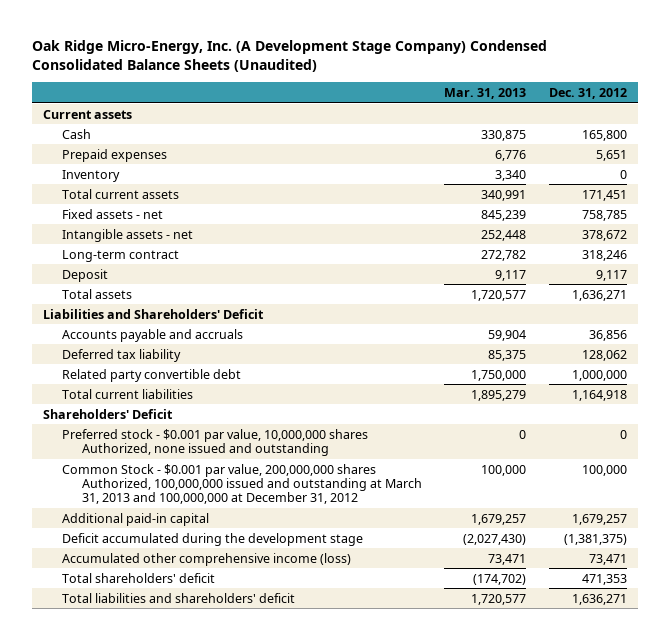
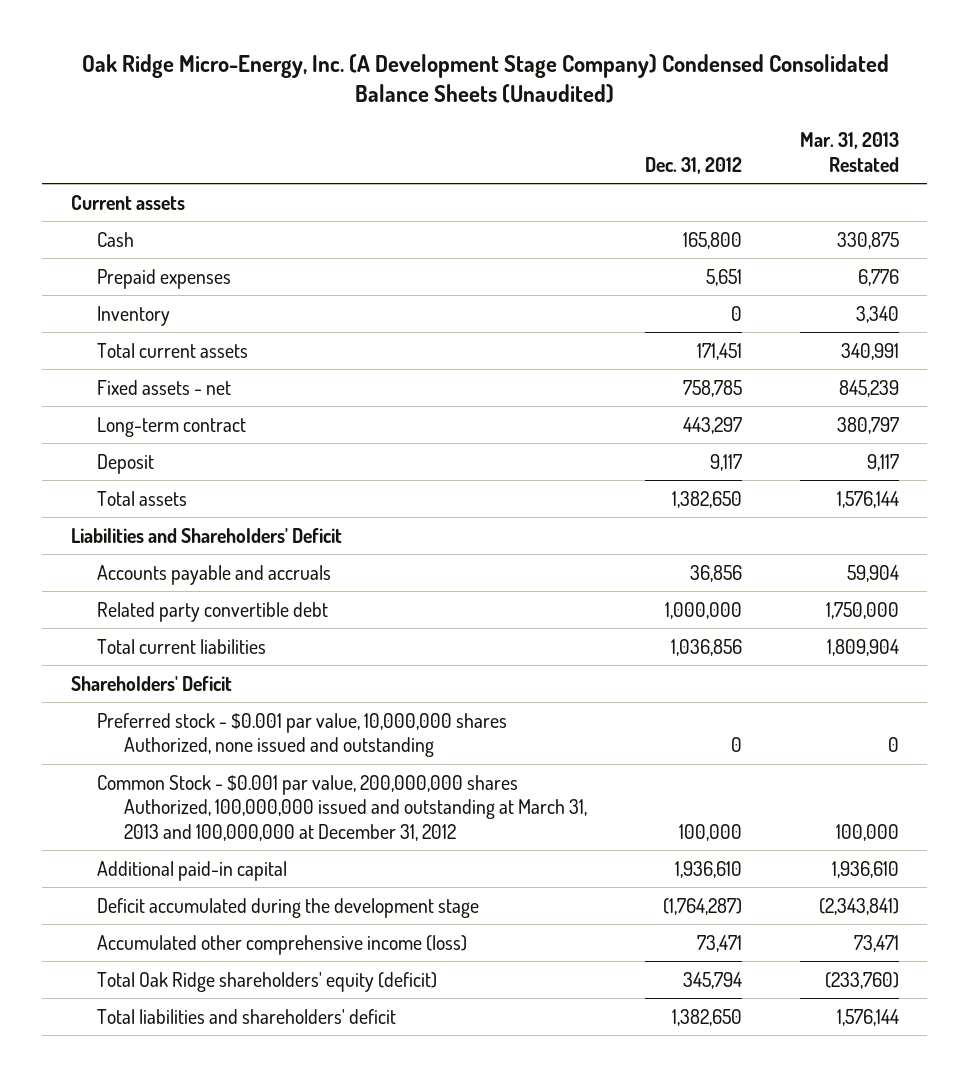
[444,87,527,99] Mar. 31, 2013 -> none
none -> [799,132,899,172] Mar. 31, 2013 Restated
[62,228,194,242] Intangible assets - net -> none
[581,249,627,261] 318,246 -> [682,416,742,434] 443,297
[571,289,627,301] 1,636,271 -> [671,490,742,508] 1,382,650
[62,348,182,362] Deferred tax liability -> none
[571,389,627,401] 1,164,918 -> [670,638,742,656] 1,036,856
[571,513,627,525] 1,679,257 -> [674,860,742,878] 1,936,610
[563,533,627,545] (1,381,375) -> [662,897,742,915] (1,764,287)
[62,572,216,583] Total shareholders' deficit -> [97,971,438,992] Total Oak Ridge shareholders' equity (deficit)
[581,573,627,585] 471,353 -> [682,971,742,989] 345,794
[571,593,627,605] 1,636,271 -> [671,1008,742,1026] 1,382,650

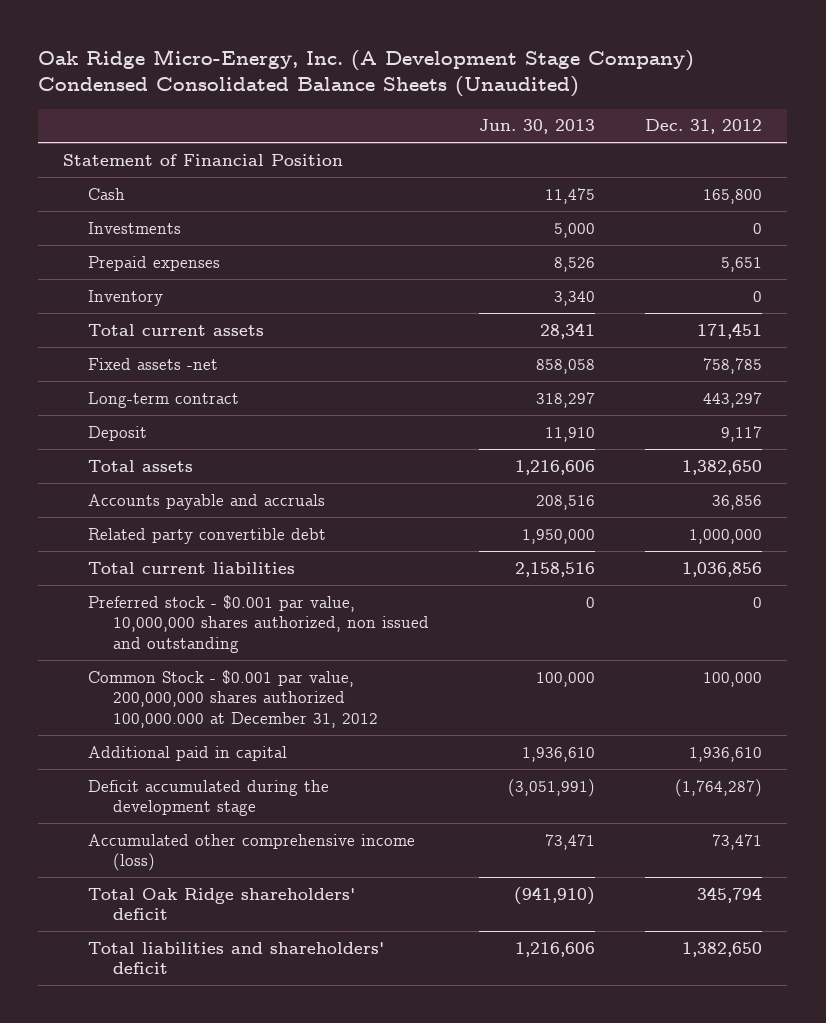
[799,132,899,172] Mar. 31, 2013 Restated -> none
none -> [478,119,595,135] Jun. 30, 2013
[70,194,185,210] Current assets -> none
none -> [63,153,344,166] Statement of Financial Position
none -> [87,221,181,234] Investments
[97,379,232,395] Fixed assets - net -> [87,357,218,370] Fixed assets -net
[70,527,342,543] Liabilities and Shareholders' Deficit -> none
[70,675,232,691] Shareholders' Deficit -> none
[97,712,508,758] Preferred stock - $0.001 par value, 10,000,000 shares Authorized, none issued and outstanding -> [87,594,429,653] Preferred stock - $0.001 par value, 10,000,000 shares authorized, non issued and outstanding
[97,774,588,841] Common Stock - $0.001 par value, 200,000,000 shares Authorized, 100,000,000 issued and outstanding at March 31, 2013 and 100,000,000 at December 31, 2012 -> [87,669,378,728] Common Stock - $0.001 par value, 200,000,000 shares authorized 100,000.000 at December 31, 2012
[97,860,288,881] Additional paid-in capital -> [87,745,287,761] Additional paid in capital
[97,971,438,992] Total Oak Ridge shareholders' equity (deficit) -> [87,887,355,921] Total Oak Ridge shareholders' deficit

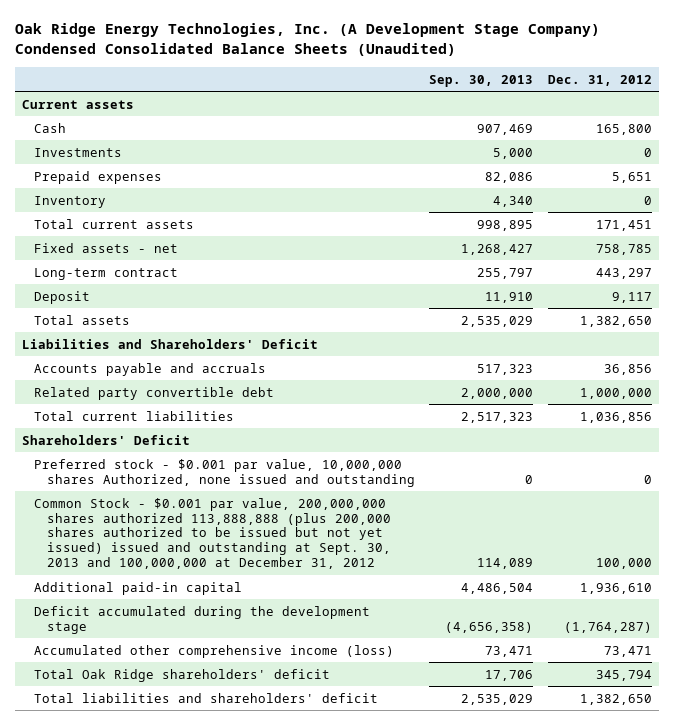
[38,48,695,98] Oak Ridge Micro-Energy, Inc. (A Development Stage Company) Condensed Consolidated Balance Sheets (Unaudited) -> [14,23,600,57] Oak Ridge Energy Technologies, Inc. (A Development Stage Company) Condensed Consolidated Balance Sheets (Unaudited)
[478,119,595,135] Jun. 30, 2013 -> none
none -> [429,74,534,87] Sep. 30, 2013
[63,153,344,166] Statement of Financial Position -> none
none -> [22,99,135,109] Current assets
[87,357,218,370] Fixed assets -net -> [34,242,179,253] Fixed assets - net
none -> [22,338,319,349] Liabilities and Shareholders' Deficit
none -> [22,434,191,445] Shareholders' Deficit
[87,594,429,653] Preferred stock - $0.001 par value, 10,000,000 shares authorized, non issued and outstanding -> [34,458,415,487] Preferred stock - $0.001 par value, 10,000,000 shares Authorized, none issued and outstanding
[87,669,378,728] Common Stock - $0.001 par value, 200,000,000 shares authorized 100,000.000 at December 31, 2012 -> [34,497,391,570] Common Stock - $0.001 par value, 200,000,000 shares authorized 113,888,888 (plus 200,000 shares authorized to be issued but not yet issued) issued and outstanding at Sept. 30, 2013 and 100,000,000 at December 31, 2012
[87,745,287,761] Additional paid in capital -> [34,581,243,595] Additional paid-in capital

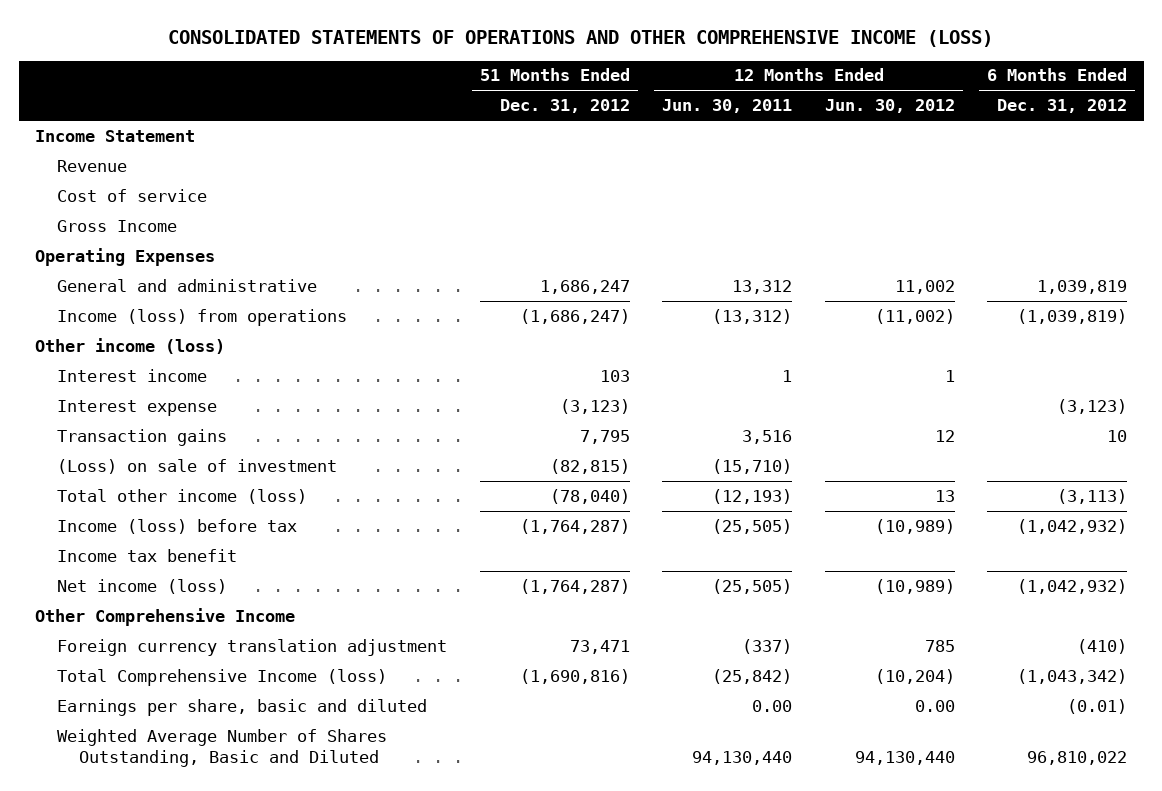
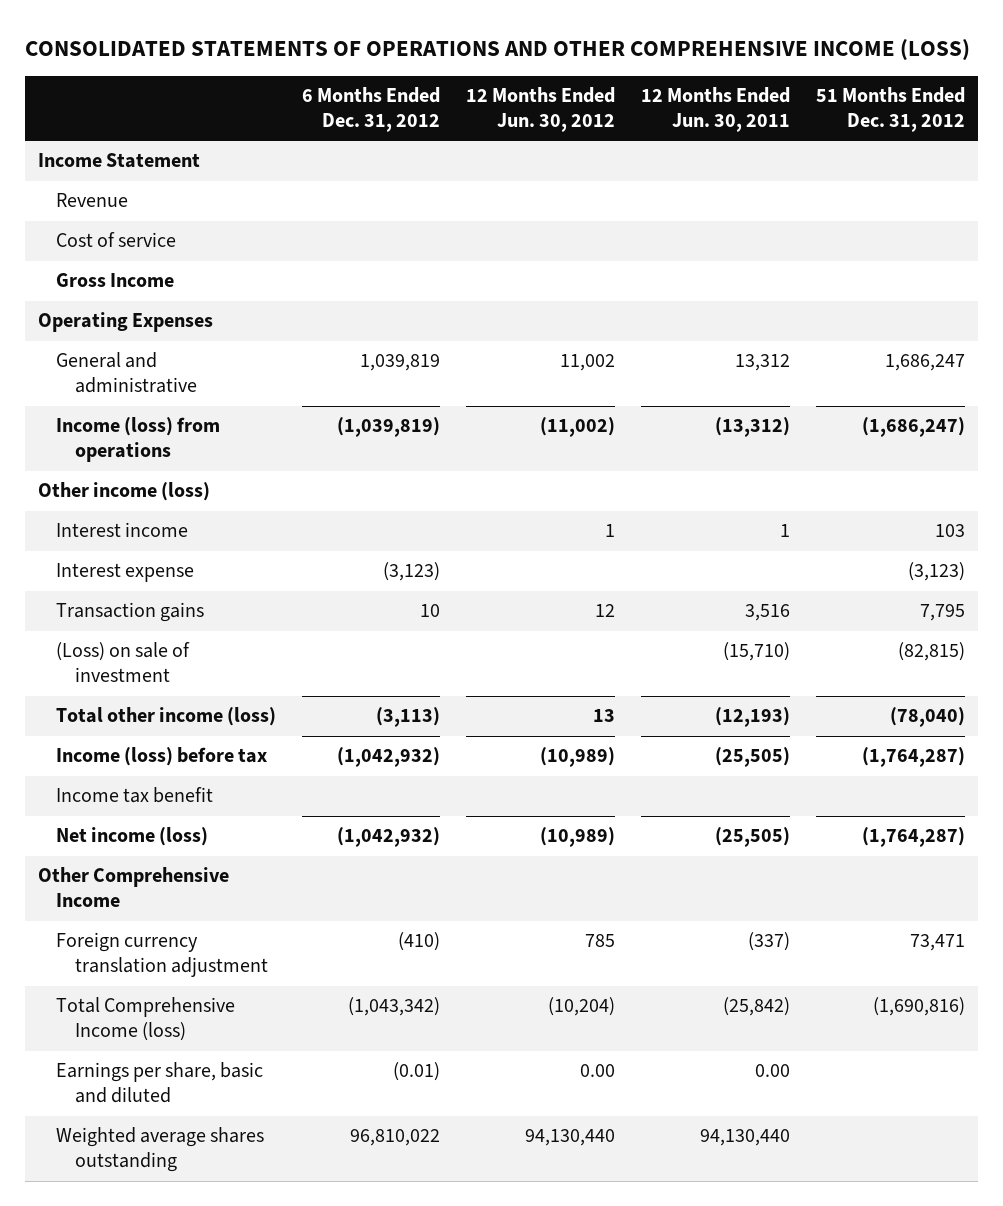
[57,728,388,767] Weighted Average Number of Shares Outstanding, Basic and Diluted -> [56,1127,265,1173] Weighted average shares outstanding

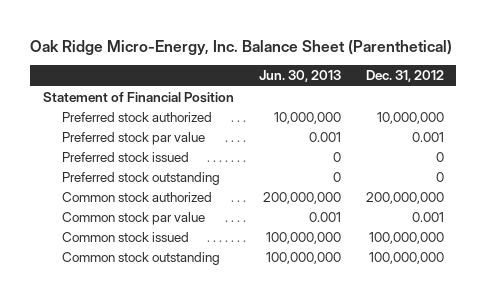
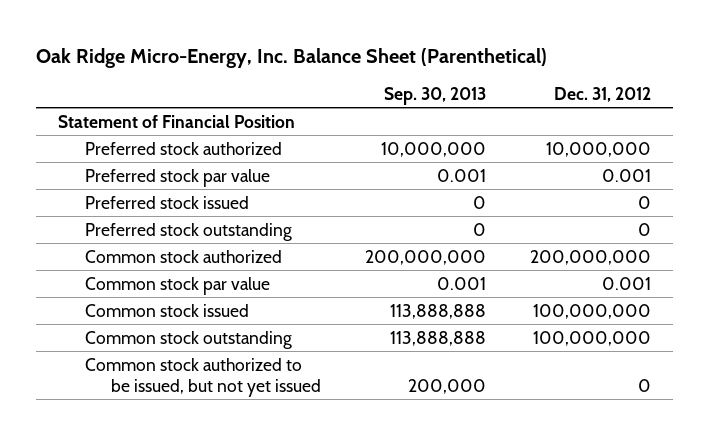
[258,70,341,83] Jun. 30, 2013 -> none
none -> [384,86,487,105] Sep. 30, 2013
none -> [84,357,322,397] Common stock authorized to be issued, but not yet issued

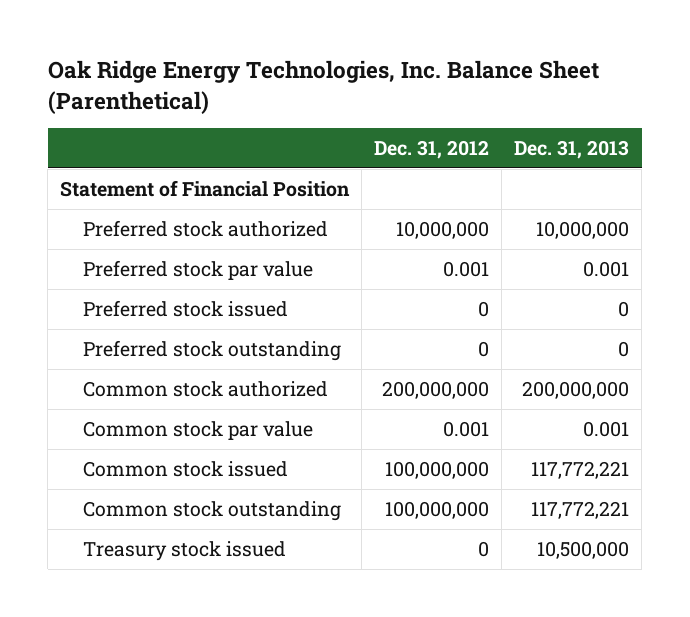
[35,47,547,68] Oak Ridge Micro-Energy, Inc. Balance Sheet (Parenthetical) -> [47,60,599,114] Oak Ridge Energy Technologies, Inc. Balance Sheet (Parenthetical)
[384,86,487,105] Sep. 30, 2013 -> none
none -> [514,139,630,159] Dec. 31, 2013
[84,357,322,397] Common stock authorized to be issued, but not yet issued -> none
none -> [83,540,287,561] Treasury stock issued

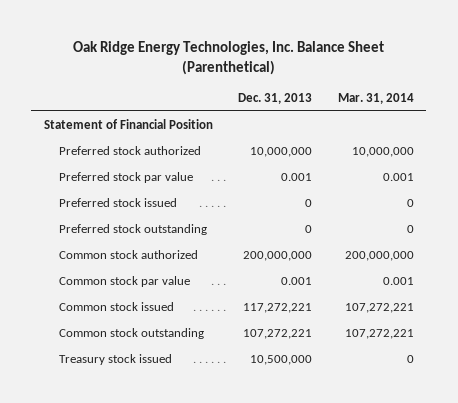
[374,139,490,159] Dec. 31, 2012 -> none
none -> [337,93,414,105] Mar. 31, 2014
[531,460,630,479] 117,772,221 -> [243,303,313,314] 117,272,221
[531,500,630,519] 117,772,221 -> [243,329,313,340] 107,272,221

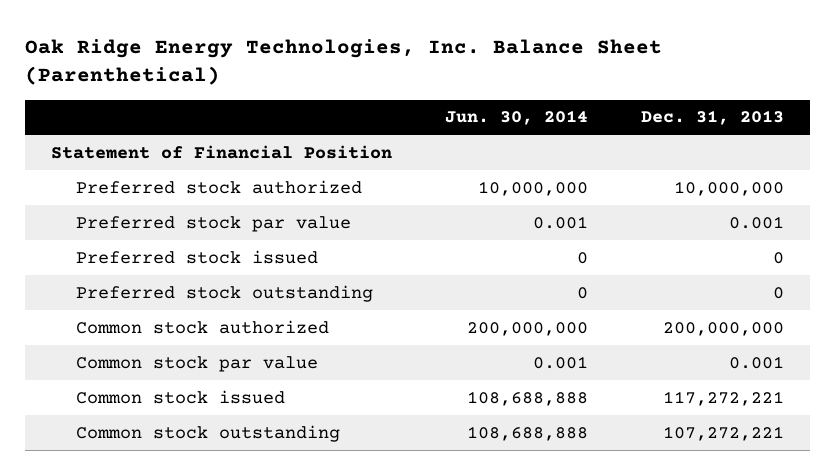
[337,93,414,105] Mar. 31, 2014 -> none
none -> [444,110,588,126] Jun. 30, 2014
[59,354,173,366] Treasury stock issued -> none

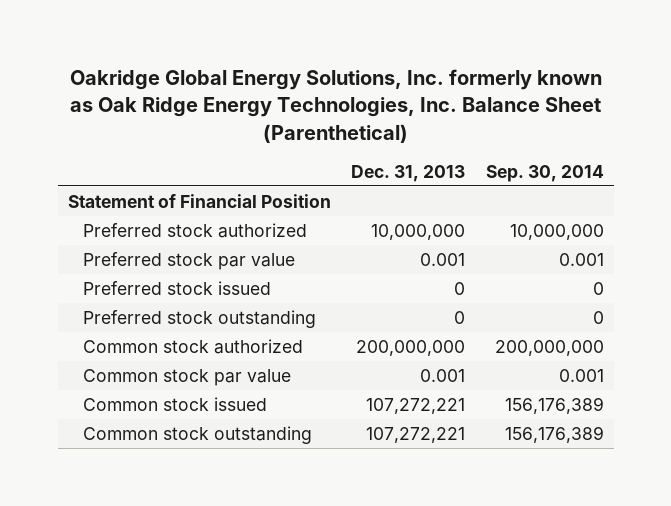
[24,38,662,86] Oak Ridge Energy Technologies, Inc. Balance Sheet (Parenthetical) -> [69,68,602,143] Oakridge Global Energy Solutions, Inc. formerly known as Oak Ridge Energy Technologies, Inc. Balance Sheet (Parenthetical)
[444,110,588,126] Jun. 30, 2014 -> none
none -> [485,164,604,182] Sep. 30, 2014
[662,390,784,406] 117,272,221 -> [366,397,466,414] 107,272,221

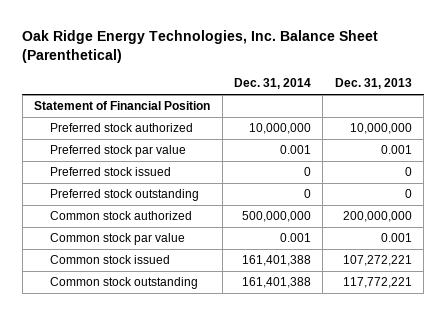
[69,68,602,143] Oakridge Global Energy Solutions, Inc. formerly known as Oak Ridge Energy Technologies, Inc. Balance Sheet (Parenthetical) -> [22,30,379,63] Oak Ridge Energy Technologies, Inc. Balance Sheet (Parenthetical)
[485,164,604,182] Sep. 30, 2014 -> none
none -> [234,78,312,90] Dec. 31, 2014
[366,426,466,443] 107,272,221 -> [342,277,412,289] 117,772,221

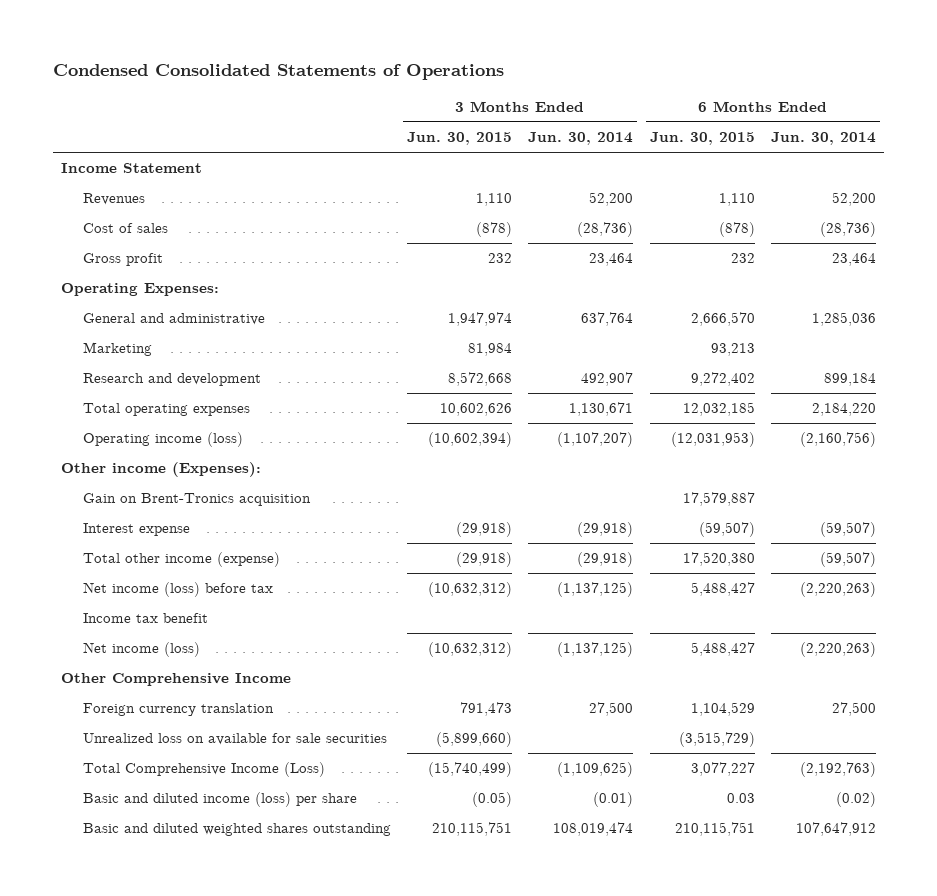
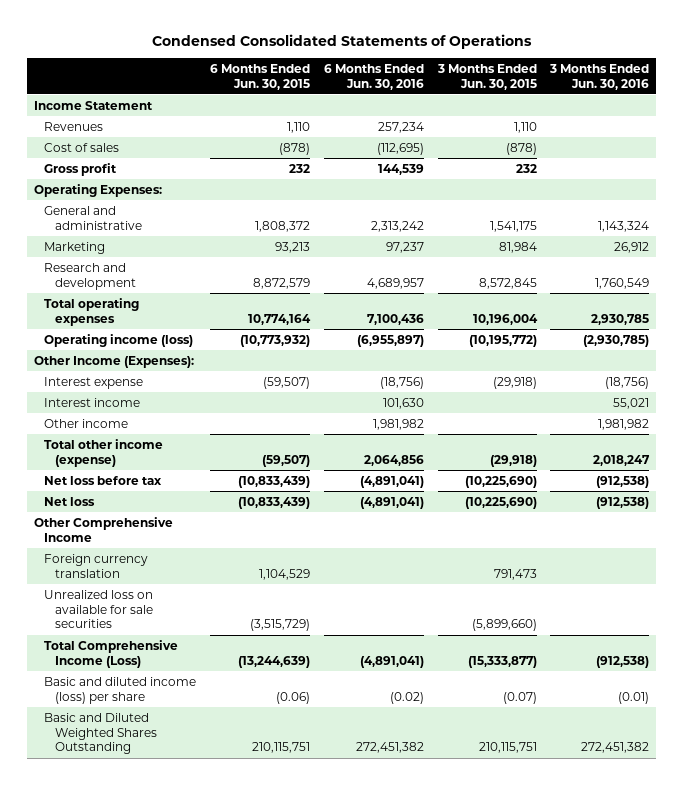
[528,132,634,146] Jun. 30, 2014 -> none
[770,132,876,146] Jun. 30, 2014 -> none
none -> [323,63,424,90] 6 Months Ended Jun. 30, 2016
none -> [549,63,650,90] 3 Months Ended Jun. 30, 2016
[448,312,513,327] 1,947,974 -> [489,220,537,232] 1,541,175
[690,312,755,327] 2,666,570 -> [254,220,310,232] 1,808,372
[82,493,311,507] Gain on Brent-Tronics acquisition -> none
[448,372,513,387] 8,572,668 -> [478,277,537,289] 8,572,845
[690,372,755,387] 9,272,402 -> [252,277,310,289] 8,872,579
[440,403,513,417] 10,602,626 -> [472,313,538,325] 10,196,004
[682,402,755,417] 12,032,185 -> [247,313,311,325] 10,774,164
[428,432,513,448] (10,602,394) -> [468,334,537,347] (10,195,772)
[670,432,755,448] (12,031,953) -> [239,334,310,347] (10,773,932)
[60,462,261,478] Other income (Expenses): -> [33,355,194,368] Other Income (Expenses):
[82,613,208,624] Income tax benefit -> none
none -> [44,397,141,407] Interest income
none -> [44,418,129,428] Other income
[682,552,755,567] 17,520,380 -> [261,454,310,467] (59,507)
[82,582,273,598] Net income (loss) before tax -> [44,475,163,485] Net loss before tax
[428,582,513,598] (10,632,312) -> [464,475,537,488] (10,225,690)
[690,582,755,597] 5,488,427 -> [237,475,310,488] (10,833,439)
[82,642,200,658] Net income (loss) -> [44,496,96,506] Net loss
[428,642,513,658] (10,632,312) -> [464,496,537,509] (10,225,690)
[690,642,755,657] 5,488,427 -> [237,496,310,509] (10,833,439)
[428,762,513,778] (15,740,499) -> [467,655,537,668] (15,333,877)
[690,762,755,777] 3,077,227 -> [237,655,310,668] (13,244,639)
[472,792,513,808] (0.05) -> [502,691,537,704] (0.07)
[726,793,755,804] 0.03 -> [275,691,310,704] (0.06)
[82,823,391,837] Basic and diluted weighted shares outstanding -> [44,712,157,755] Basic and Diluted Weighted Shares Outstanding

